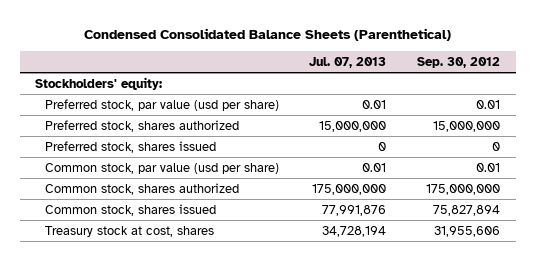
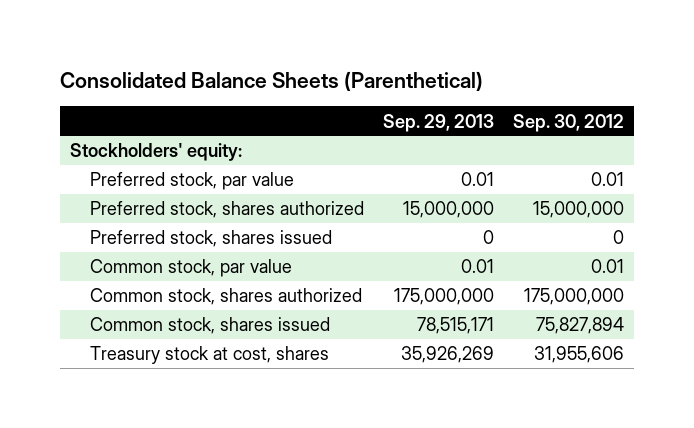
[83,28,451,42] Condensed Consolidated Balance Sheets (Parenthetical) -> [60,71,484,92] Consolidated Balance Sheets (Parenthetical)
[309,57,387,69] Jul. 07, 2013 -> none
none -> [382,113,494,132] Sep. 29, 2013
[44,98,279,111] Preferred stock, par value (usd per share) -> [89,172,294,191] Preferred stock, par value
[44,162,279,174] Common stock, par value (usd per share) -> [89,259,292,278] Common stock, par value

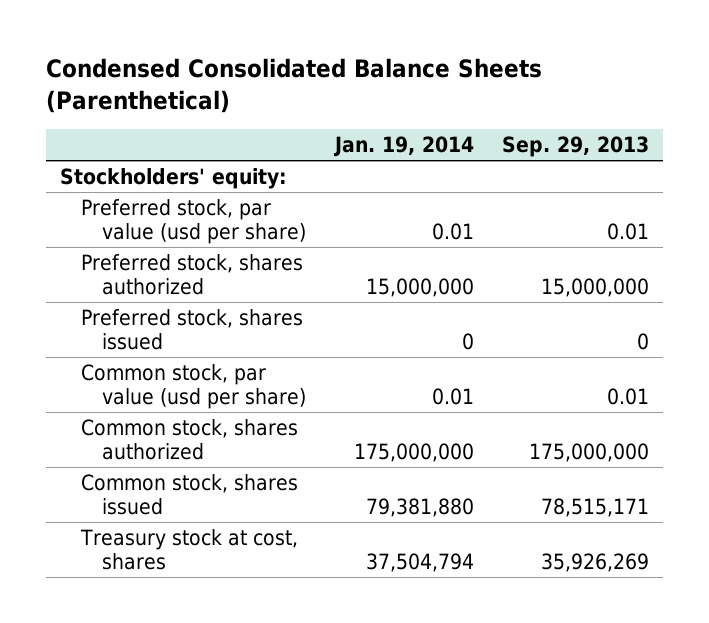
[60,71,484,92] Consolidated Balance Sheets (Parenthetical) -> [45,58,542,113] Condensed Consolidated Balance Sheets (Parenthetical)
[513,113,625,132] Sep. 30, 2012 -> none
none -> [332,136,474,158] Jan. 19, 2014
[89,172,294,191] Preferred stock, par value -> [81,198,307,245] Preferred stock, par value (usd per share)
[89,259,292,278] Common stock, par value -> [81,363,307,410] Common stock, par value (usd per share)

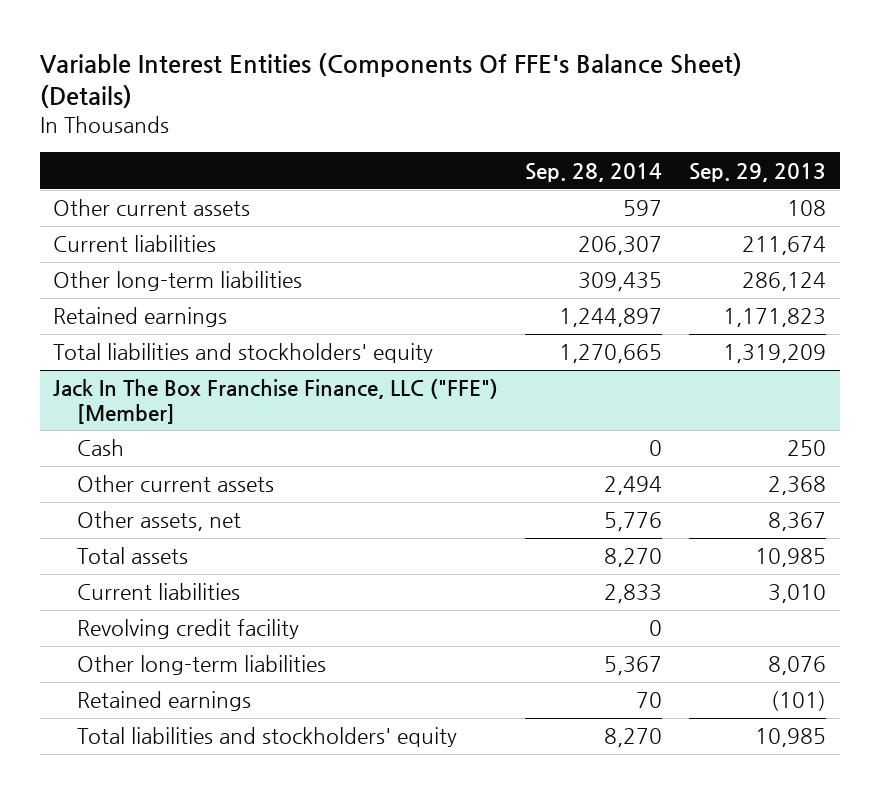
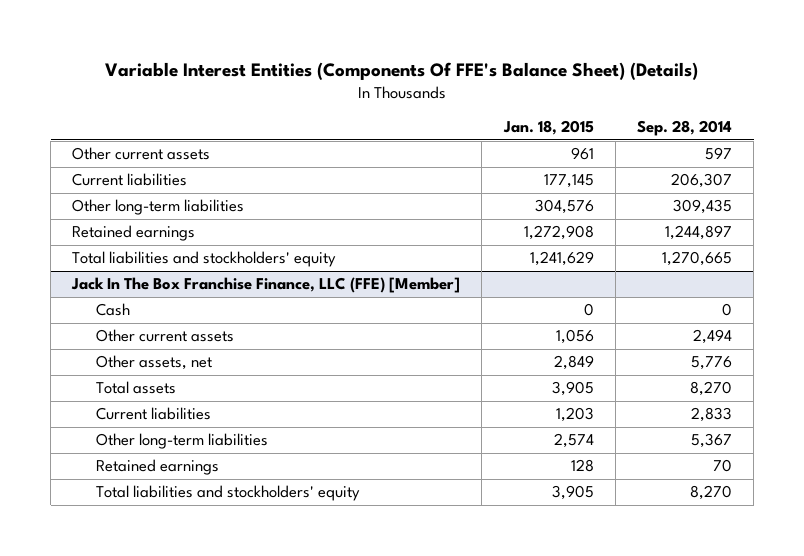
[689,162,827,182] Sep. 29, 2013 -> none
none -> [502,120,594,136] Jan. 18, 2015
[53,379,499,424] Jack In The Box Franchise Finance, LLC ("FFE") [Member] -> [71,277,461,294] Jack In The Box Franchise Finance, LLC (FFE) [Member]
[77,619,300,640] Revolving credit facility -> none

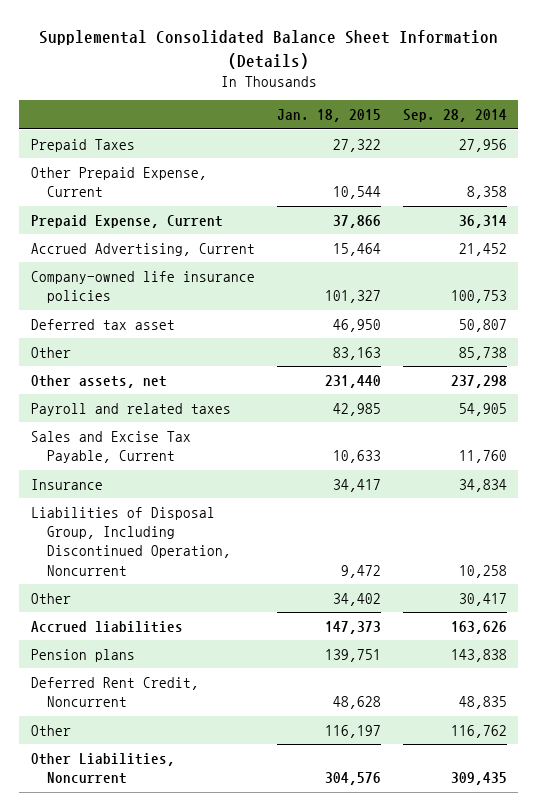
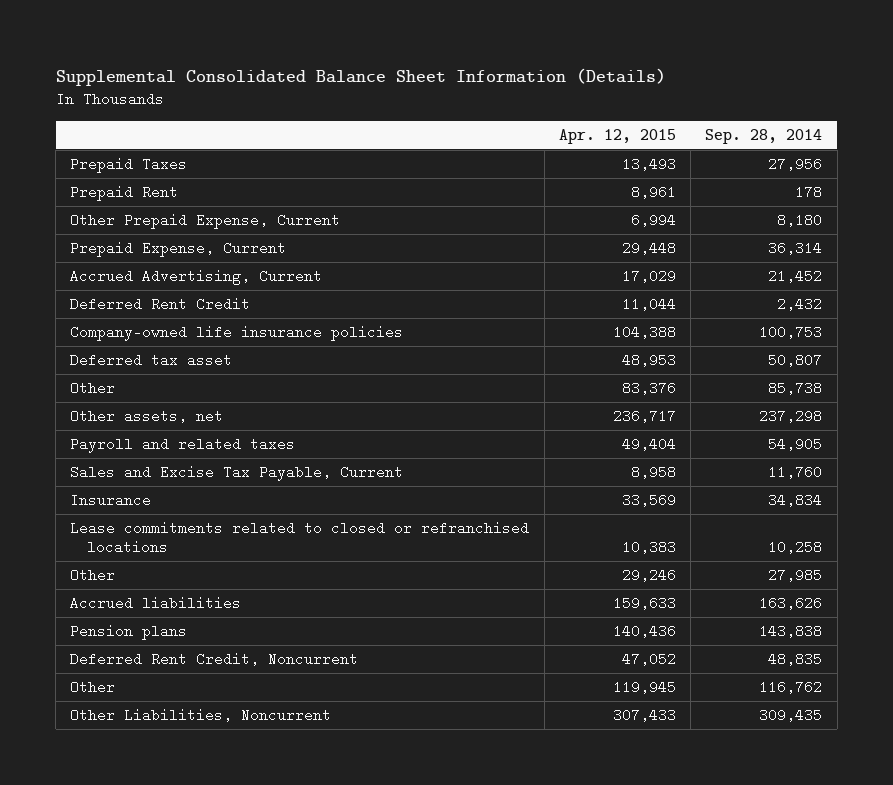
[276,109,381,123] Jan. 18, 2015 -> none
none -> [558,128,676,144] Apr. 12, 2015
none -> [70,185,179,202] Prepaid Rent
[467,186,508,200] 8,358 -> [777,213,823,228] 8,180
none -> [70,297,251,312] Deferred Rent Credit
[30,506,231,576] Liabilities of Disposal Group, Including Discontinued Operation, Noncurrent -> [70,521,530,555] Lease commitments related to closed or refranchised locations
[459,592,508,606] 30,417 -> [768,568,823,583] 27,985

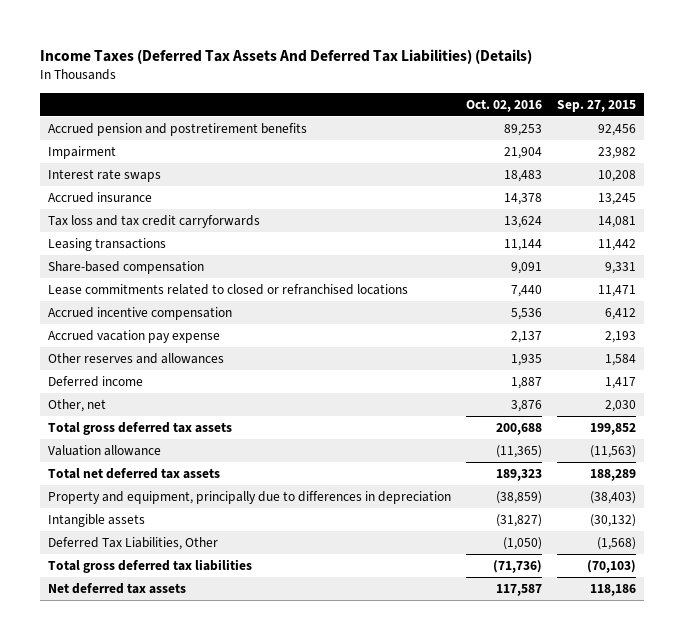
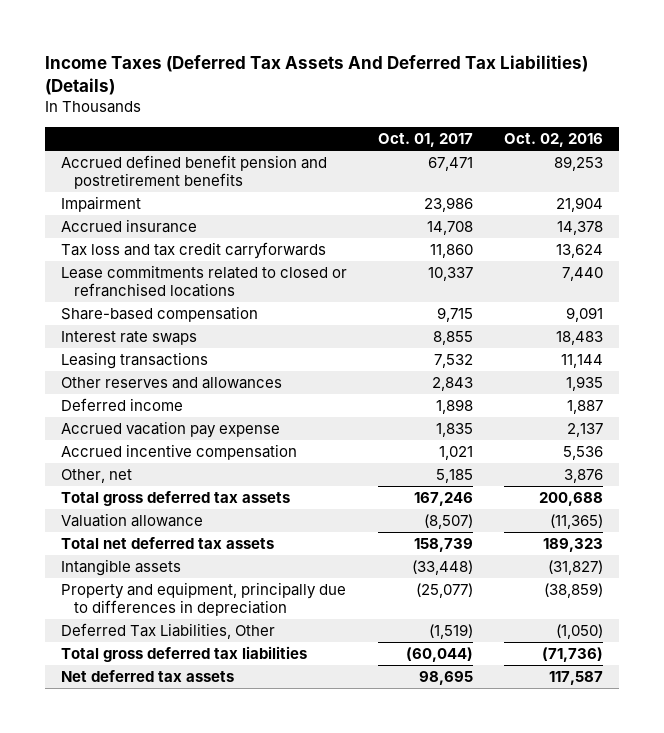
[557,99,637,112] Sep. 27, 2015 -> none
none -> [378,133,474,148] Oct. 01, 2017
[47,122,307,136] Accrued pension and postretirement benefits -> [60,155,327,189] Accrued defined benefit pension and postretirement benefits
[47,260,204,274] Share-based compensation -> [60,306,258,323] Share-based compensation
[47,168,161,182] Interest rate swaps -> [60,331,197,346] Interest rate swaps
[47,237,166,251] Leasing transactions -> [60,352,208,370] Leasing transactions
[47,329,220,343] Accrued vacation pay expense -> [60,421,280,439] Accrued vacation pay expense
[47,306,232,320] Accrued incentive compensation -> [60,444,297,461] Accrued incentive compensation
[47,490,451,504] Property and equipment, principally due to differences in depreciation -> [60,582,346,616] Property and equipment, principally due to differences in depreciation

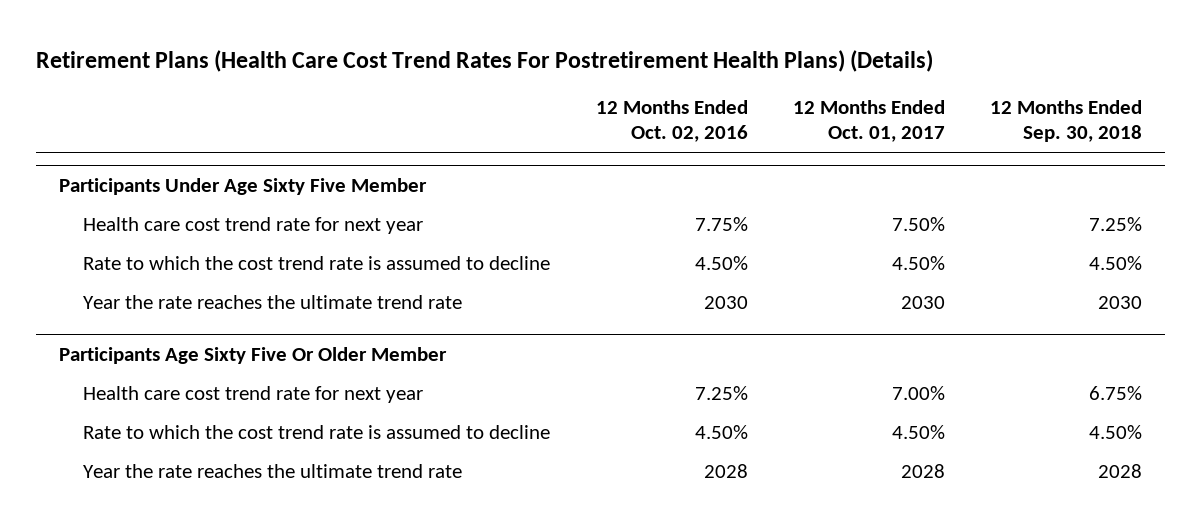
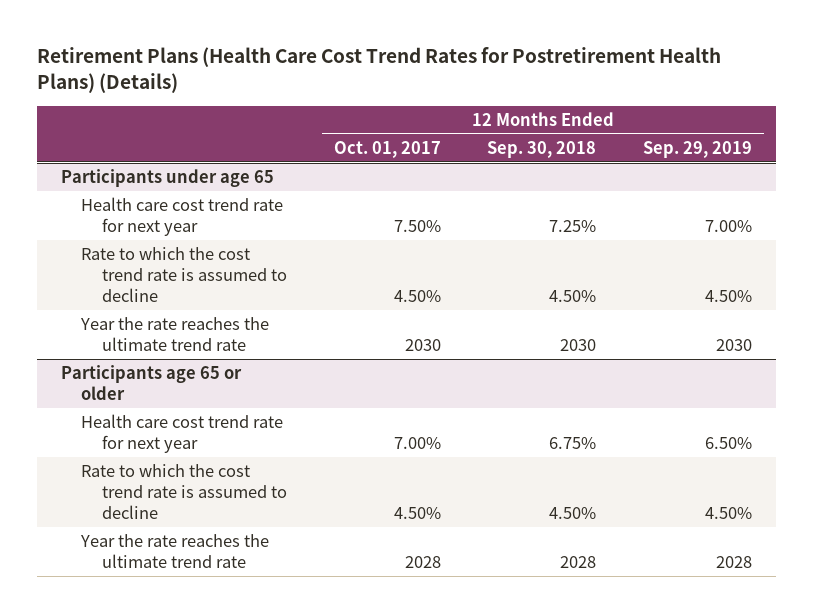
[36,49,934,72] Retirement Plans (Health Care Cost Trend Rates For Postretirement Health Plans) (Details) -> [37,47,722,94] Retirement Plans (Health Care Cost Trend Rates for Postretirement Health Plans) (Details)
[595,99,748,143] 12 Months Ended Oct. 02, 2016 -> none
none -> [643,140,753,158] Sep. 29, 2019
[58,177,427,195] Participants Under Age Sixty Five Member -> [60,169,274,188] Participants under age 65
[58,346,447,364] Participants Age Sixty Five Or Older Member -> [60,365,242,401] Participants age 65 or older

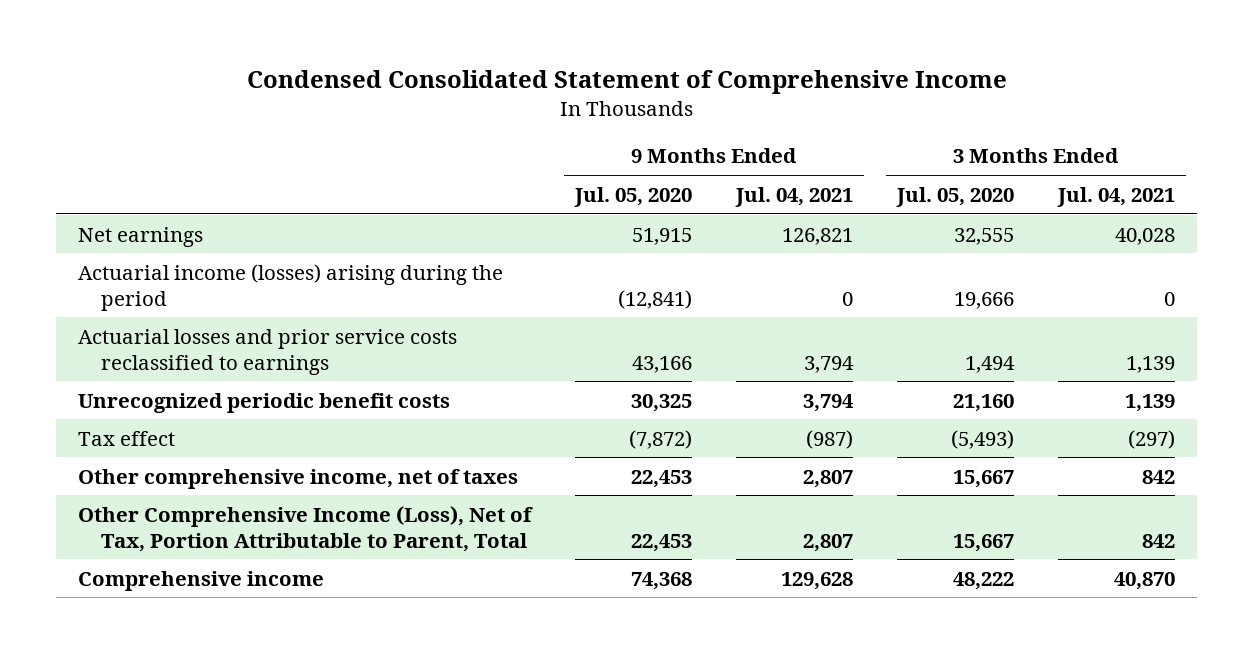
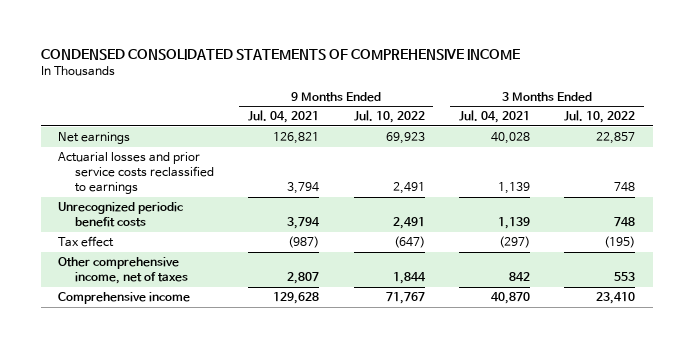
[246,70,1007,95] Condensed Consolidated Statement of Comprehensive Income -> [40,49,520,61] CONDENSED CONSOLIDATED STATEMENTS OF COMPREHENSIVE INCOME
[573,186,692,207] Jul. 05, 2020 -> none
[896,186,1015,207] Jul. 05, 2020 -> none
none -> [353,110,425,124] Jul. 10, 2022
none -> [564,110,636,124] Jul. 10, 2022
[77,263,503,311] Actuarial income (losses) arising during the period -> none
[77,505,533,552] Other Comprehensive Income (Loss), Net of Tax, Portion Attributable to Parent, Total -> none

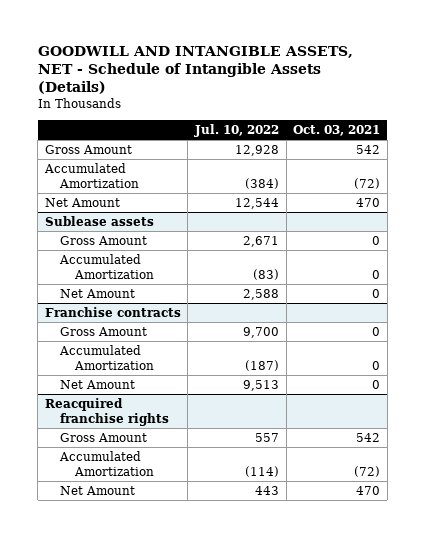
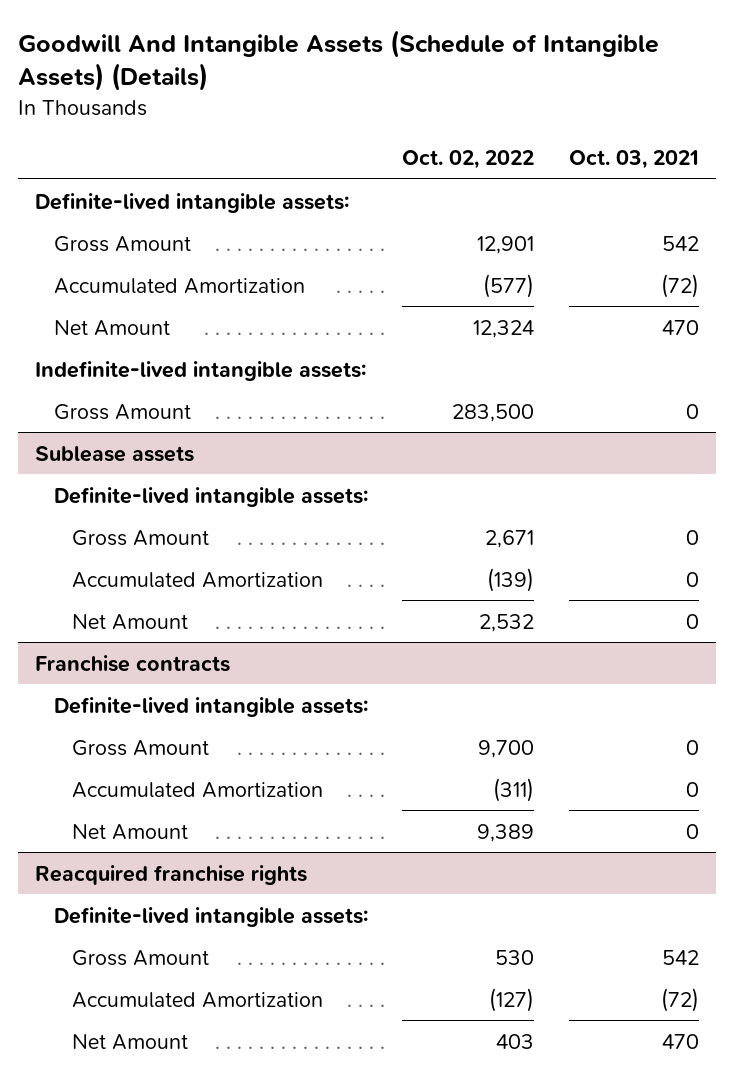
[37,45,353,95] GOODWILL AND INTANGIBLE ASSETS, NET - Schedule of Intangible Assets (Details) -> [17,29,659,92] Goodwill And Intangible Assets (Schedule of Intangible Assets) (Details)
[193,123,279,137] Jul. 10, 2022 -> none
none -> [402,150,535,170] Oct. 02, 2022
none -> [35,192,350,213] Definite-lived intangible assets:
none -> [35,360,367,381] Indefinite-lived intangible assets:
none -> [53,403,191,420] Gross Amount
none -> [53,486,368,507] Definite-lived intangible assets:
none -> [53,696,368,717] Definite-lived intangible assets:
none -> [53,906,368,927] Definite-lived intangible assets:

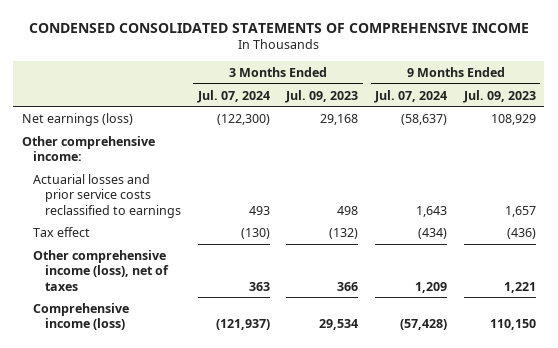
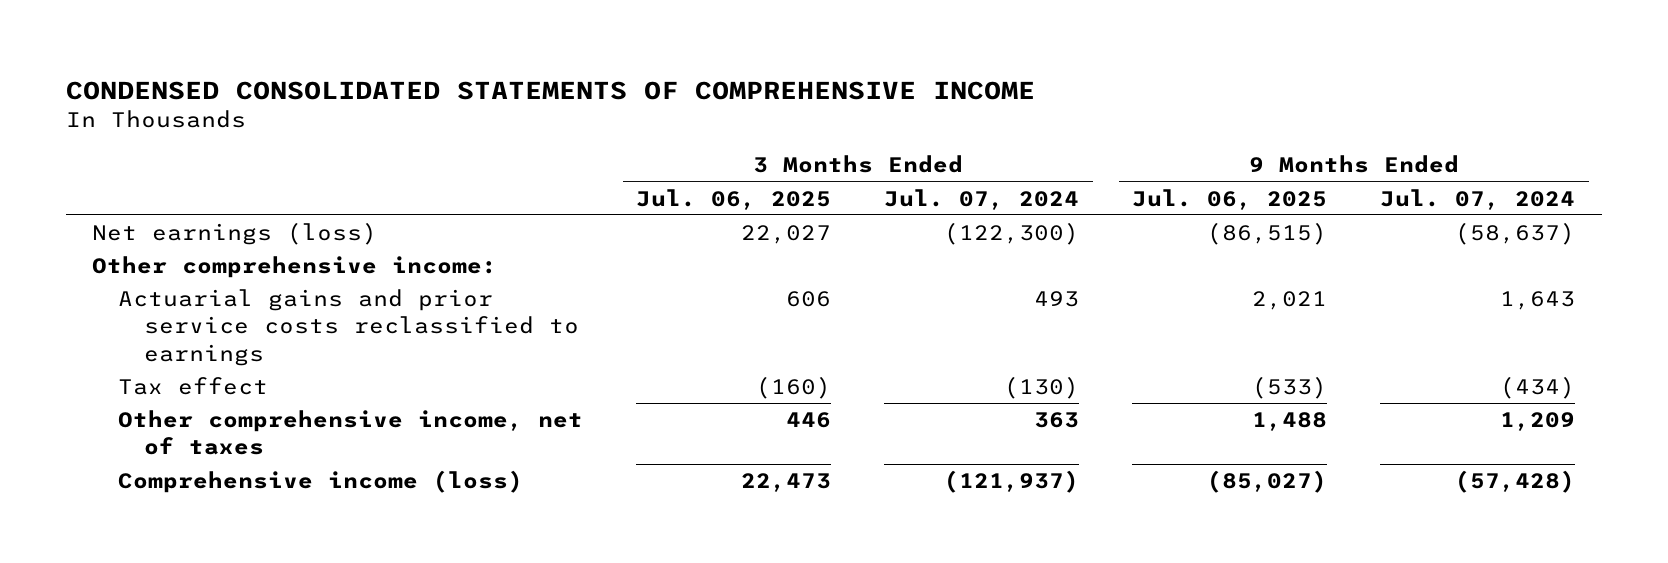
[285,89,359,103] Jul. 09, 2023 -> none
[462,89,536,103] Jul. 09, 2023 -> none
none -> [636,188,832,210] Jul. 06, 2025
none -> [1132,188,1328,210] Jul. 06, 2025
[33,173,181,218] Actuarial losses and prior service costs reclassified to earnings -> [118,288,580,366] Actuarial gains and prior service costs reclassified to earnings
[33,249,169,291] Other comprehensive income (loss), net of taxes -> [118,409,584,456] Other comprehensive income, net of taxes

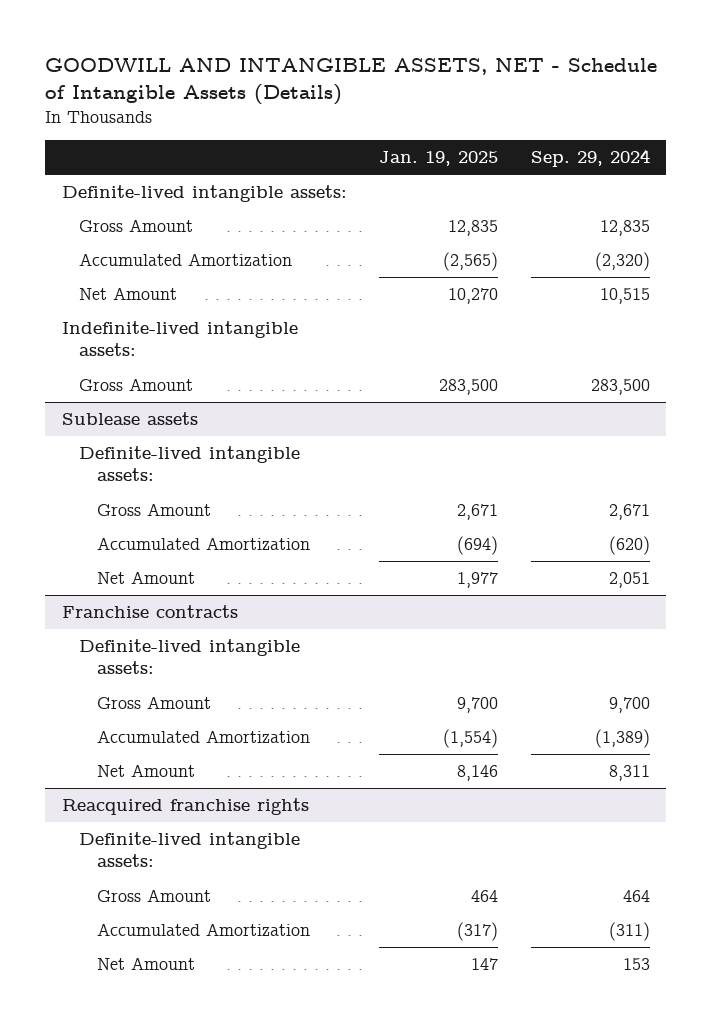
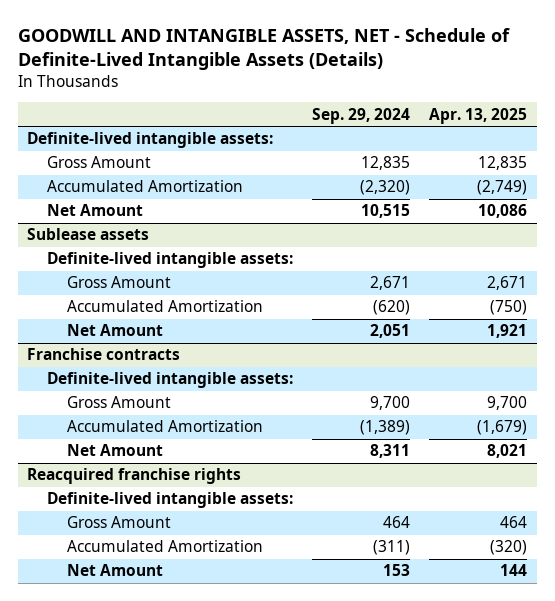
[45,58,658,106] GOODWILL AND INTANGIBLE ASSETS, NET - Schedule of Intangible Assets (Details) -> [17,27,510,70] GOODWILL AND INTANGIBLE ASSETS, NET - Schedule of Definite-Lived Intangible Assets (Details)
[379,151,499,167] Jan. 19, 2025 -> none
none -> [429,107,528,124] Apr. 13, 2025
[61,321,298,357] Indefinite-lived intangible assets: -> none
[79,378,194,392] Gross Amount -> none

